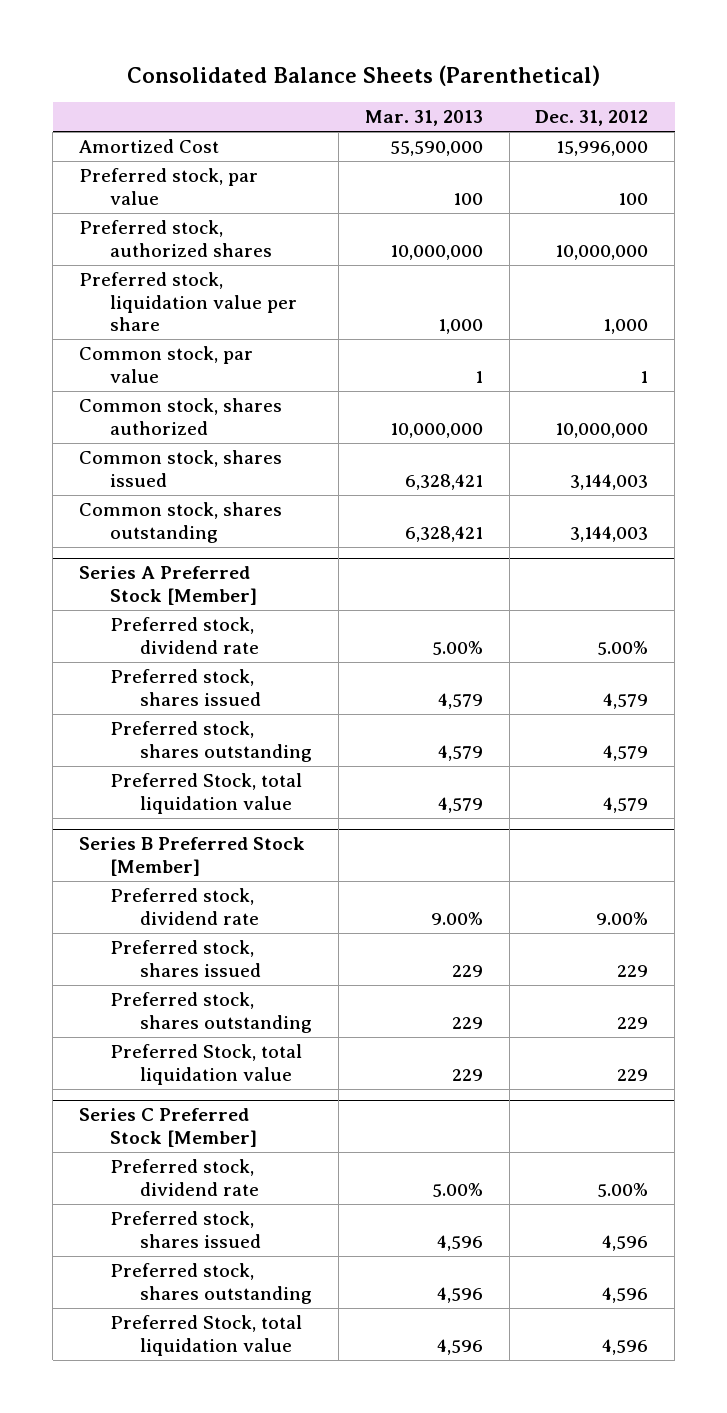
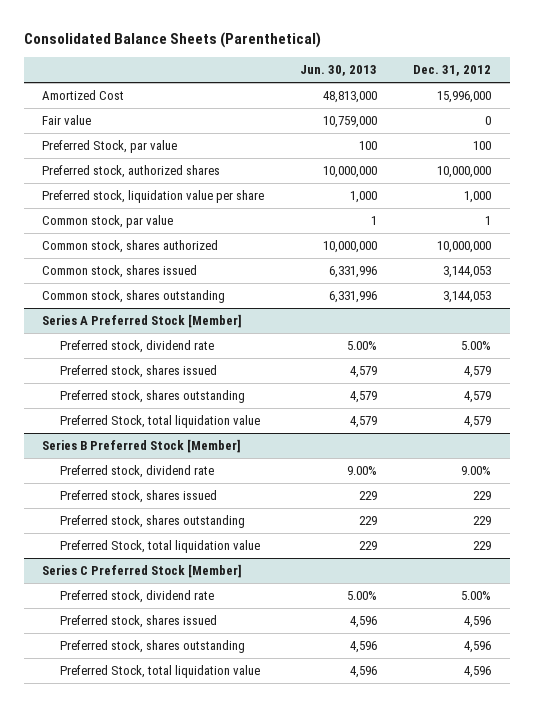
[364,110,483,127] Mar. 31, 2013 -> none
none -> [300,65,378,77] Jun. 30, 2013
none -> [42,115,92,126] Fair value
[79,168,259,205] Preferred stock, par value -> [42,140,178,154] Preferred Stock, par value
[570,473,649,490] 3,144,003 -> [443,266,492,279] 3,144,053
[570,525,649,542] 3,144,003 -> [443,291,492,304] 3,144,053

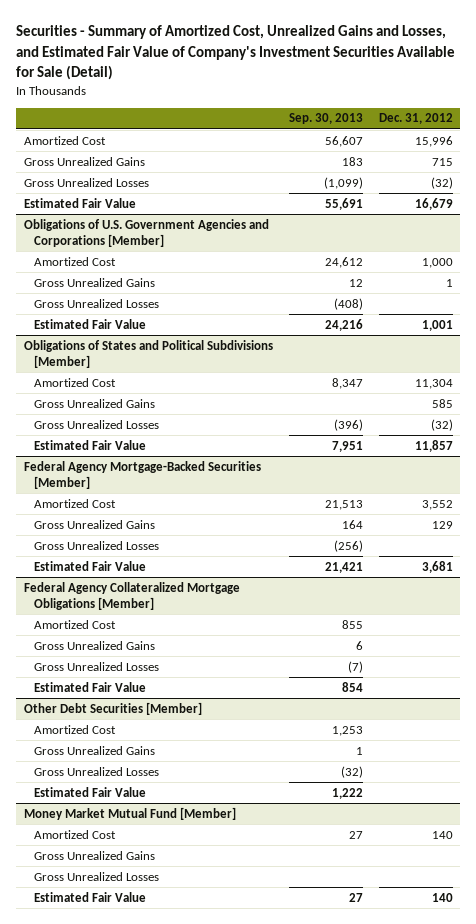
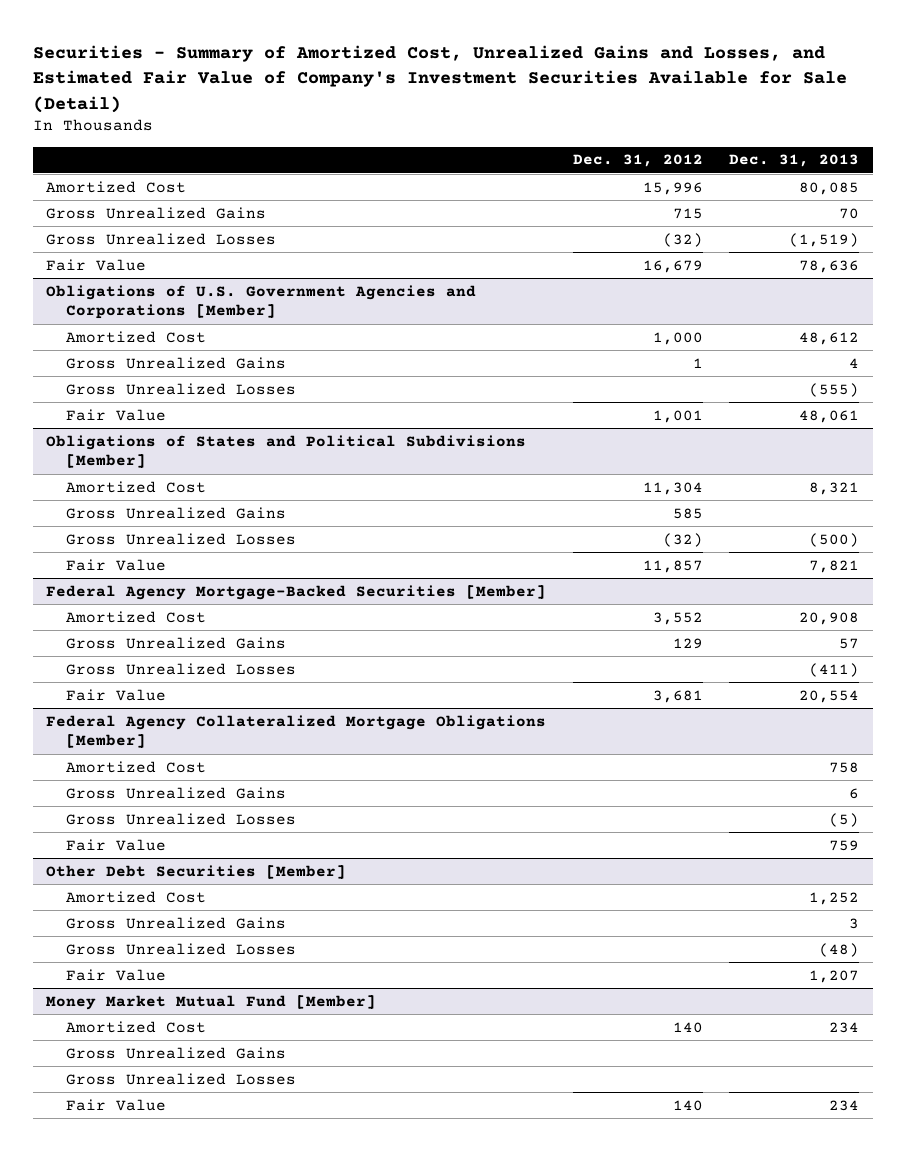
[288,113,363,125] Sep. 30, 2013 -> none
none -> [729,154,860,168] Dec. 31, 2013
[23,197,136,208] Estimated Fair Value -> [46,258,147,271] Fair Value
[34,318,147,329] Estimated Fair Value -> [65,408,166,421] Fair Value
[34,439,147,450] Estimated Fair Value -> [65,558,166,571] Fair Value
[34,560,147,571] Estimated Fair Value -> [65,688,166,701] Fair Value
[34,681,147,692] Estimated Fair Value -> [65,838,166,851] Fair Value
[34,786,147,797] Estimated Fair Value -> [65,968,166,981] Fair Value
[34,891,147,902] Estimated Fair Value -> [65,1098,166,1111] Fair Value

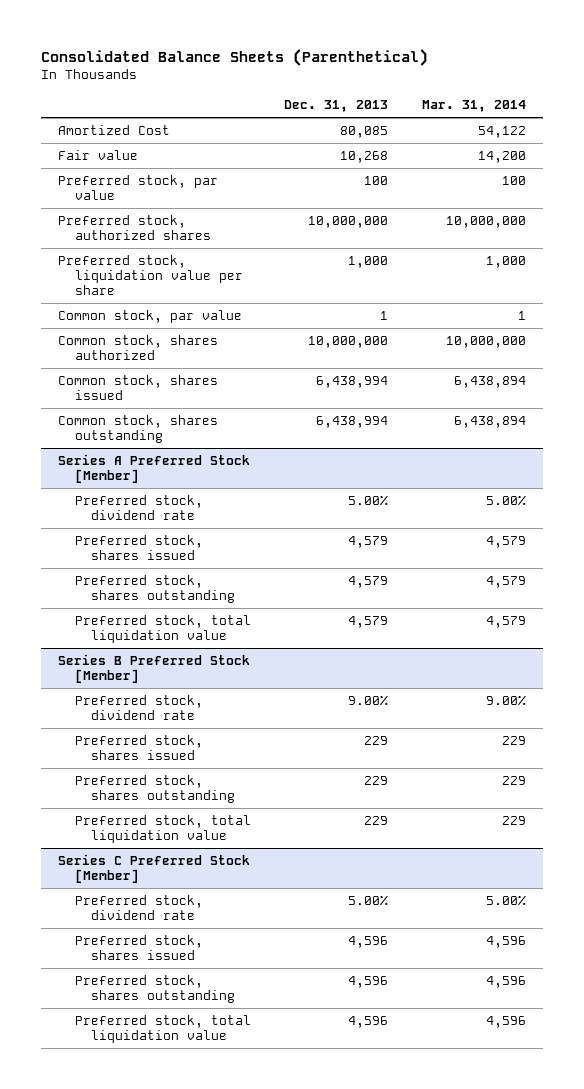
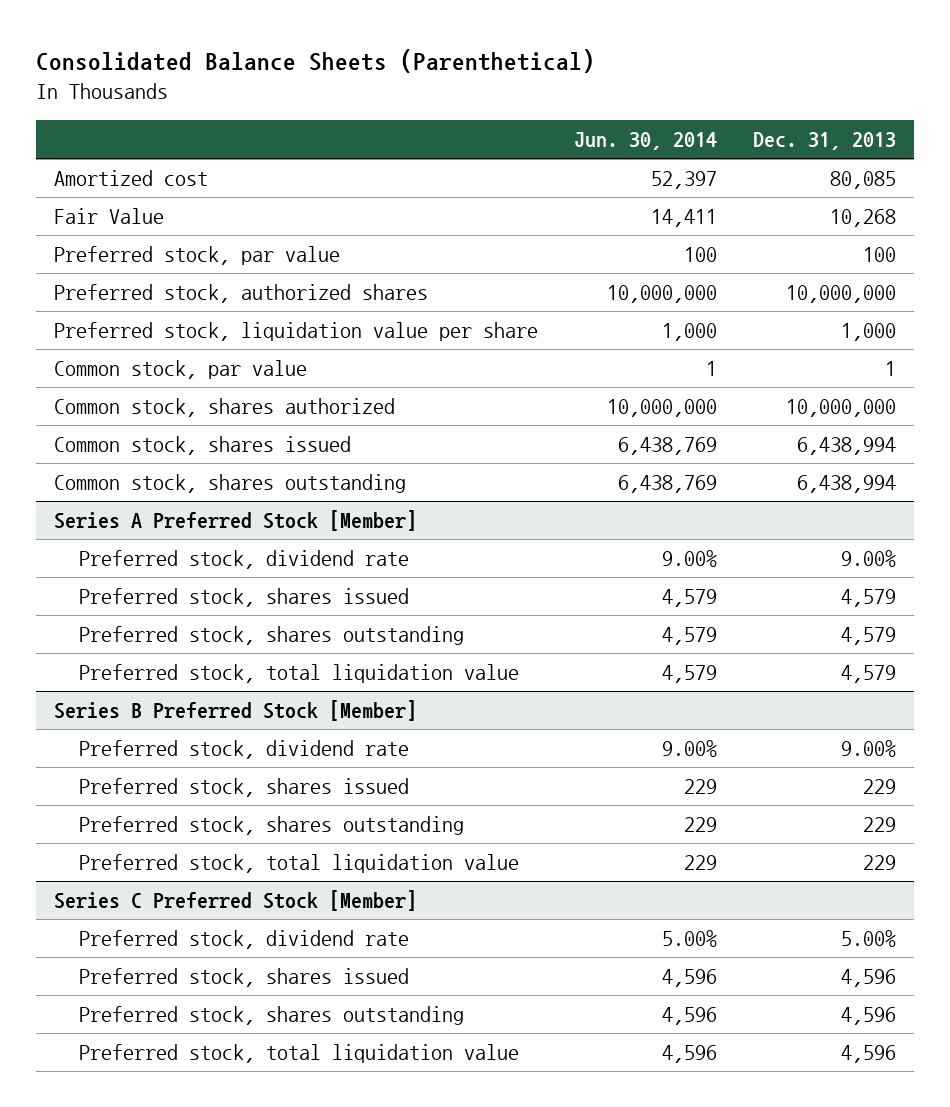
[422,100,527,113] Mar. 31, 2014 -> none
none -> [573,131,717,150] Jun. 30, 2014
[57,124,170,135] Amortized Cost -> [53,169,208,186] Amortized cost
[57,149,138,160] Fair value -> [53,207,164,224] Fair Value
[348,494,389,506] 5.00% -> [840,549,896,567] 9.00%

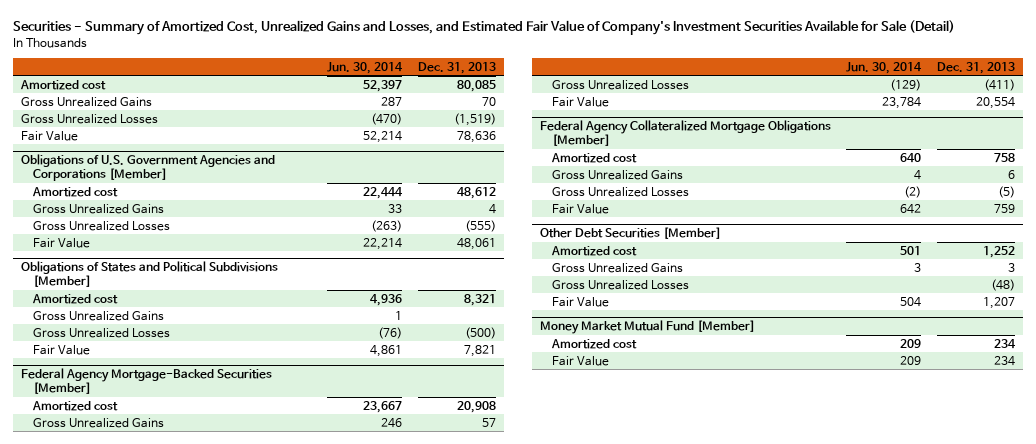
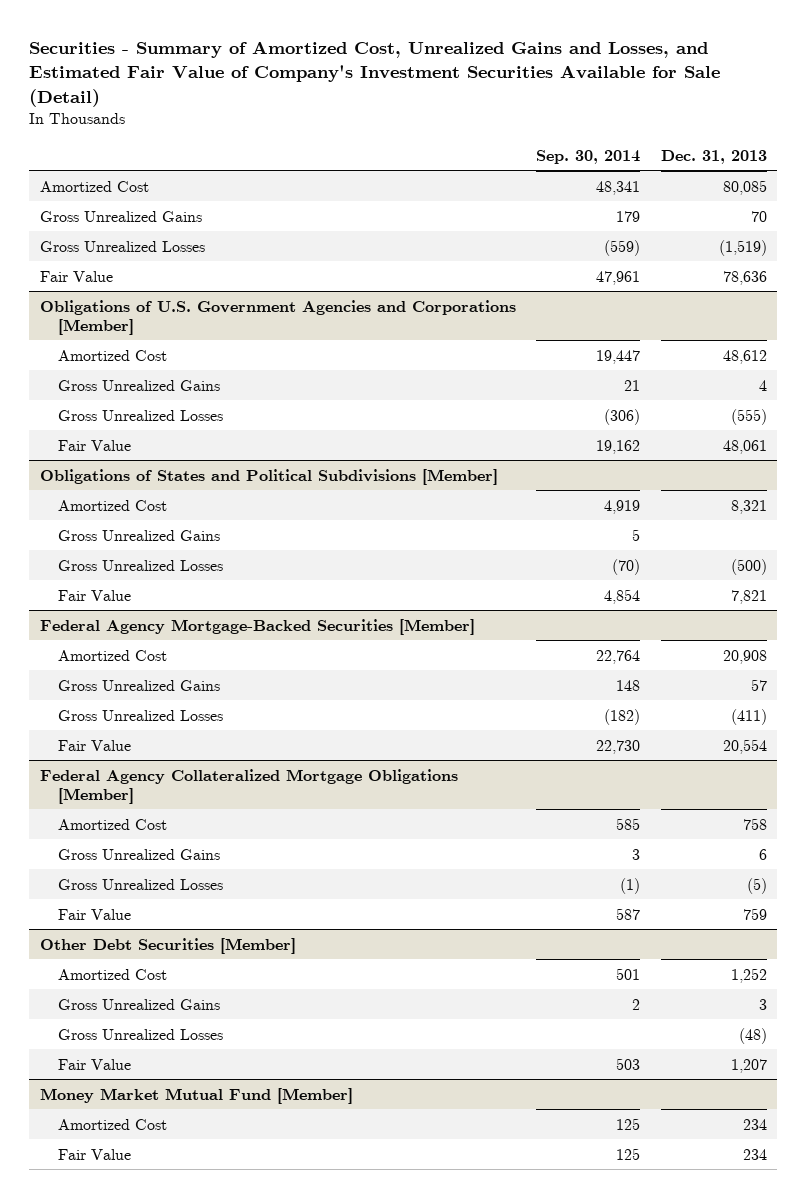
[327,61,404,74] Jun. 30, 2014 -> none
none -> [536,149,641,164] Sep. 30, 2014
[19,79,106,90] Amortized cost -> [39,180,149,192] Amortized Cost
[32,186,119,197] Amortized cost -> [58,349,168,361] Amortized Cost
[32,293,119,304] Amortized cost -> [58,499,168,511] Amortized Cost
[32,400,119,411] Amortized cost -> [58,649,168,661] Amortized Cost
[551,152,638,163] Amortized cost -> [58,818,168,830] Amortized Cost
[551,245,638,256] Amortized cost -> [58,968,168,980] Amortized Cost
[551,338,638,349] Amortized cost -> [58,1118,168,1130] Amortized Cost

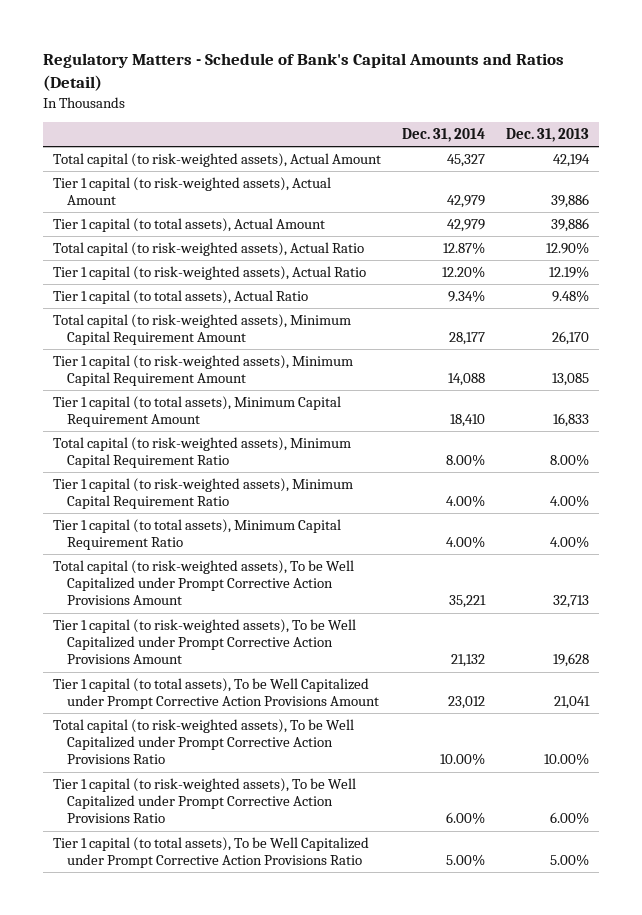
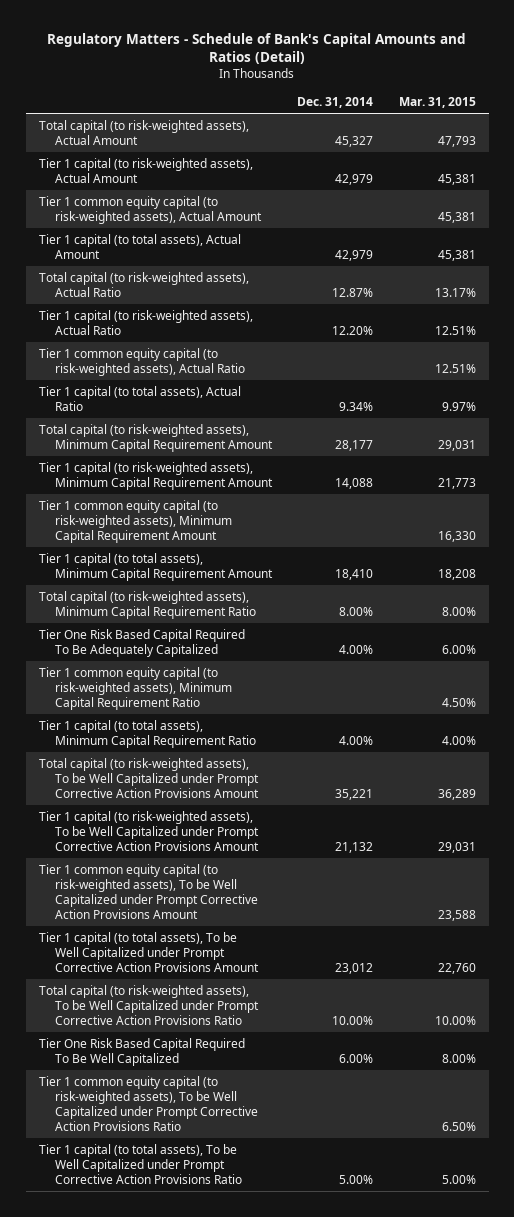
[505,128,589,143] Dec. 31, 2013 -> none
none -> [398,96,476,108] Mar. 31, 2015
none -> [38,195,262,224] Tier 1 common equity capital (to risk-weighted assets), Actual Amount
none -> [38,347,245,376] Tier 1 common equity capital (to risk-weighted assets), Actual Ratio
none -> [38,499,232,543] Tier 1 common equity capital (to risk-weighted assets), Minimum Capital Requirement Amount
[53,477,354,510] Tier 1 capital (to risk-weighted assets), Minimum Capital Requirement Ratio -> [38,628,245,657] Tier One Risk Based Capital Required To Be Adequately Capitalized
none -> [38,666,232,710] Tier 1 common equity capital (to risk-weighted assets), Minimum Capital Requirement Ratio
none -> [38,863,258,919] Tier 1 common equity capital (to risk-weighted assets), To be Well Capitalized under Prompt Corrective Action Provisions Amount
[53,777,357,824] Tier 1 capital (to risk-weighted assets), To be Well Capitalized under Prompt Corrective Action Provisions Ratio -> [38,1037,245,1066] Tier One Risk Based Capital Required To Be Well Capitalized
none -> [38,1075,258,1131] Tier 1 common equity capital (to risk-weighted assets), To be Well Capitalized under Prompt Corrective Action Provisions Ratio

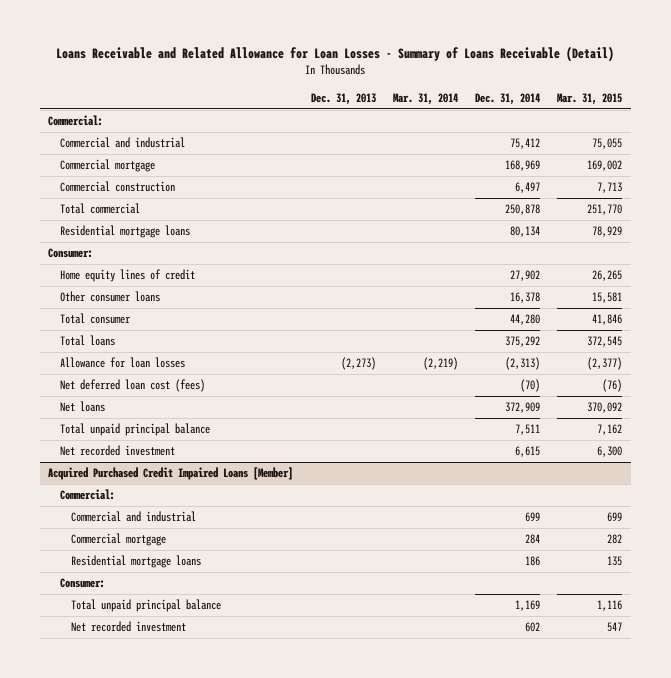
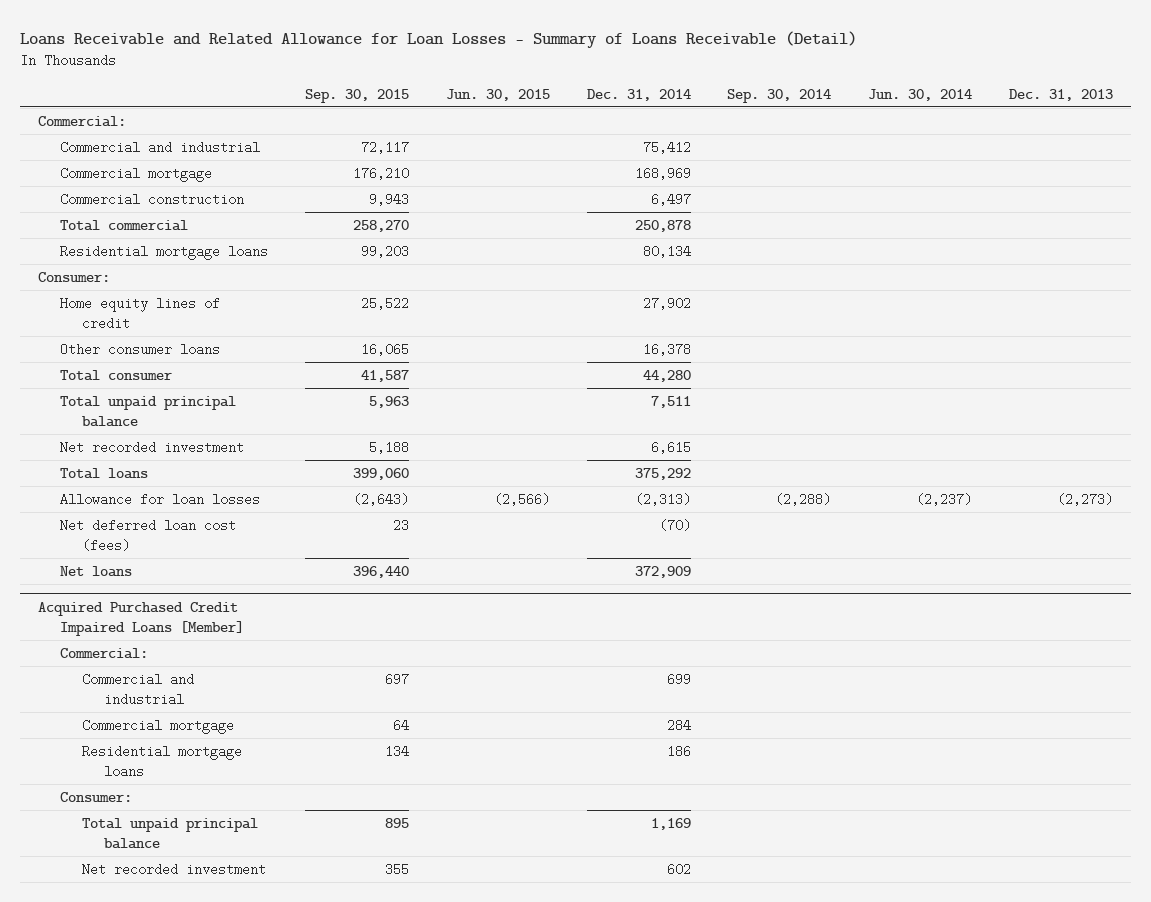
[392,92,458,105] Mar. 31, 2014 -> none
[557,92,623,105] Mar. 31, 2015 -> none
none -> [304,88,409,103] Sep. 30, 2015
none -> [445,88,550,101] Jun. 30, 2015
none -> [727,88,832,103] Sep. 30, 2014
none -> [868,88,973,101] Jun. 30, 2014
[59,423,210,437] Total unpaid principal balance -> [60,395,237,427] Total unpaid principal balance
[59,445,175,457] Net recorded investment -> [60,440,245,454] Net recorded investment

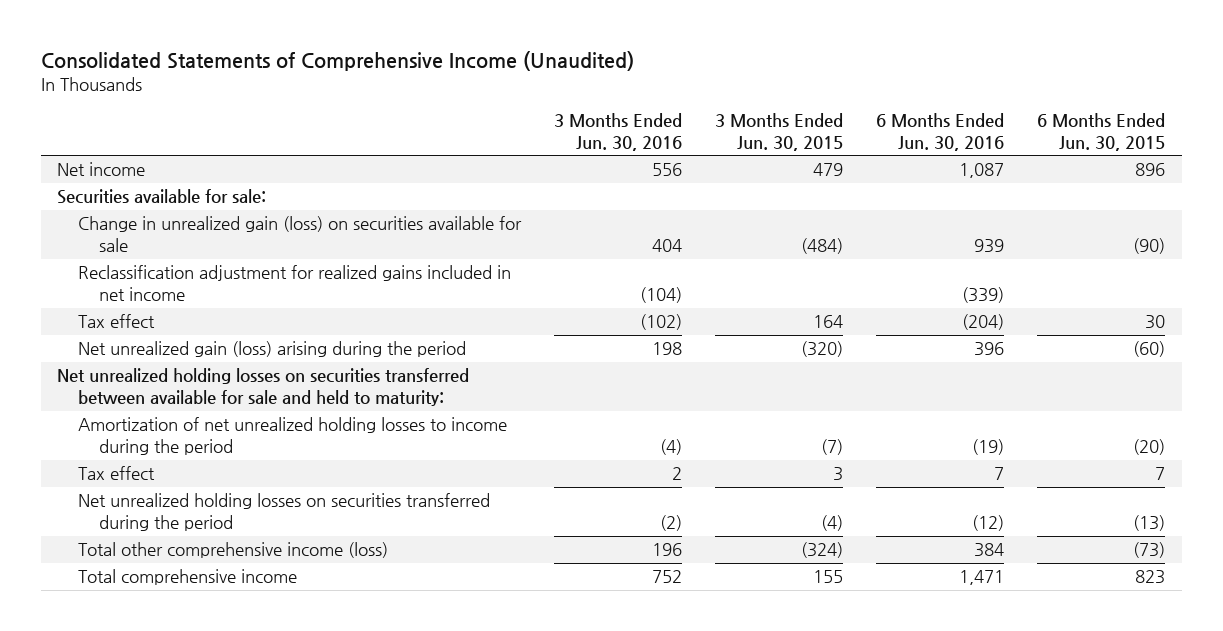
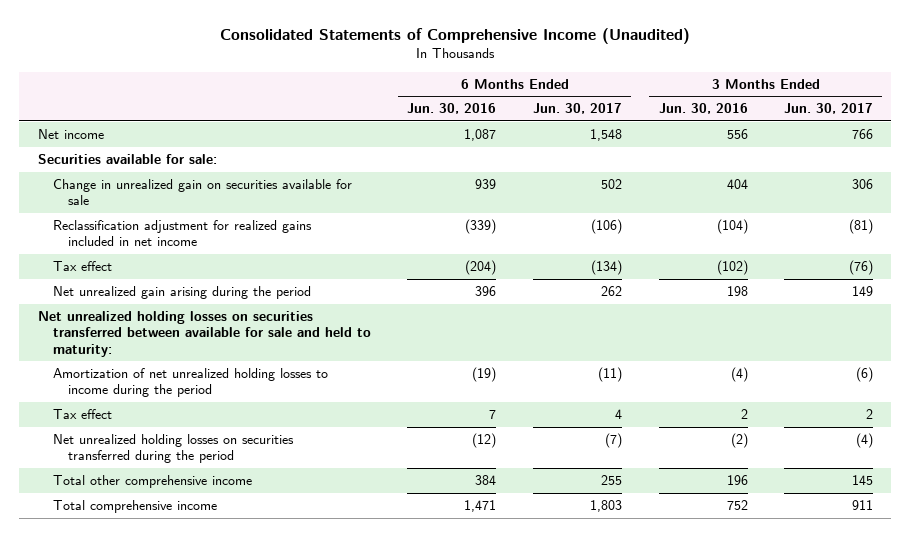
[715,113,844,151] 3 Months Ended Jun. 30, 2015 -> none
[1037,113,1166,151] 6 Months Ended Jun. 30, 2015 -> none
none -> [532,103,622,115] Jun. 30, 2017
none -> [784,103,874,115] Jun. 30, 2017
[77,216,522,253] Change in unrealized gain (loss) on securities available for sale -> [52,179,352,206] Change in unrealized gain on securities available for sale
[77,341,466,358] Net unrealized gain (loss) arising during the period -> [52,286,311,300] Net unrealized gain arising during the period
[77,542,388,559] Total other comprehensive income (loss) -> [52,475,252,489] Total other comprehensive income

